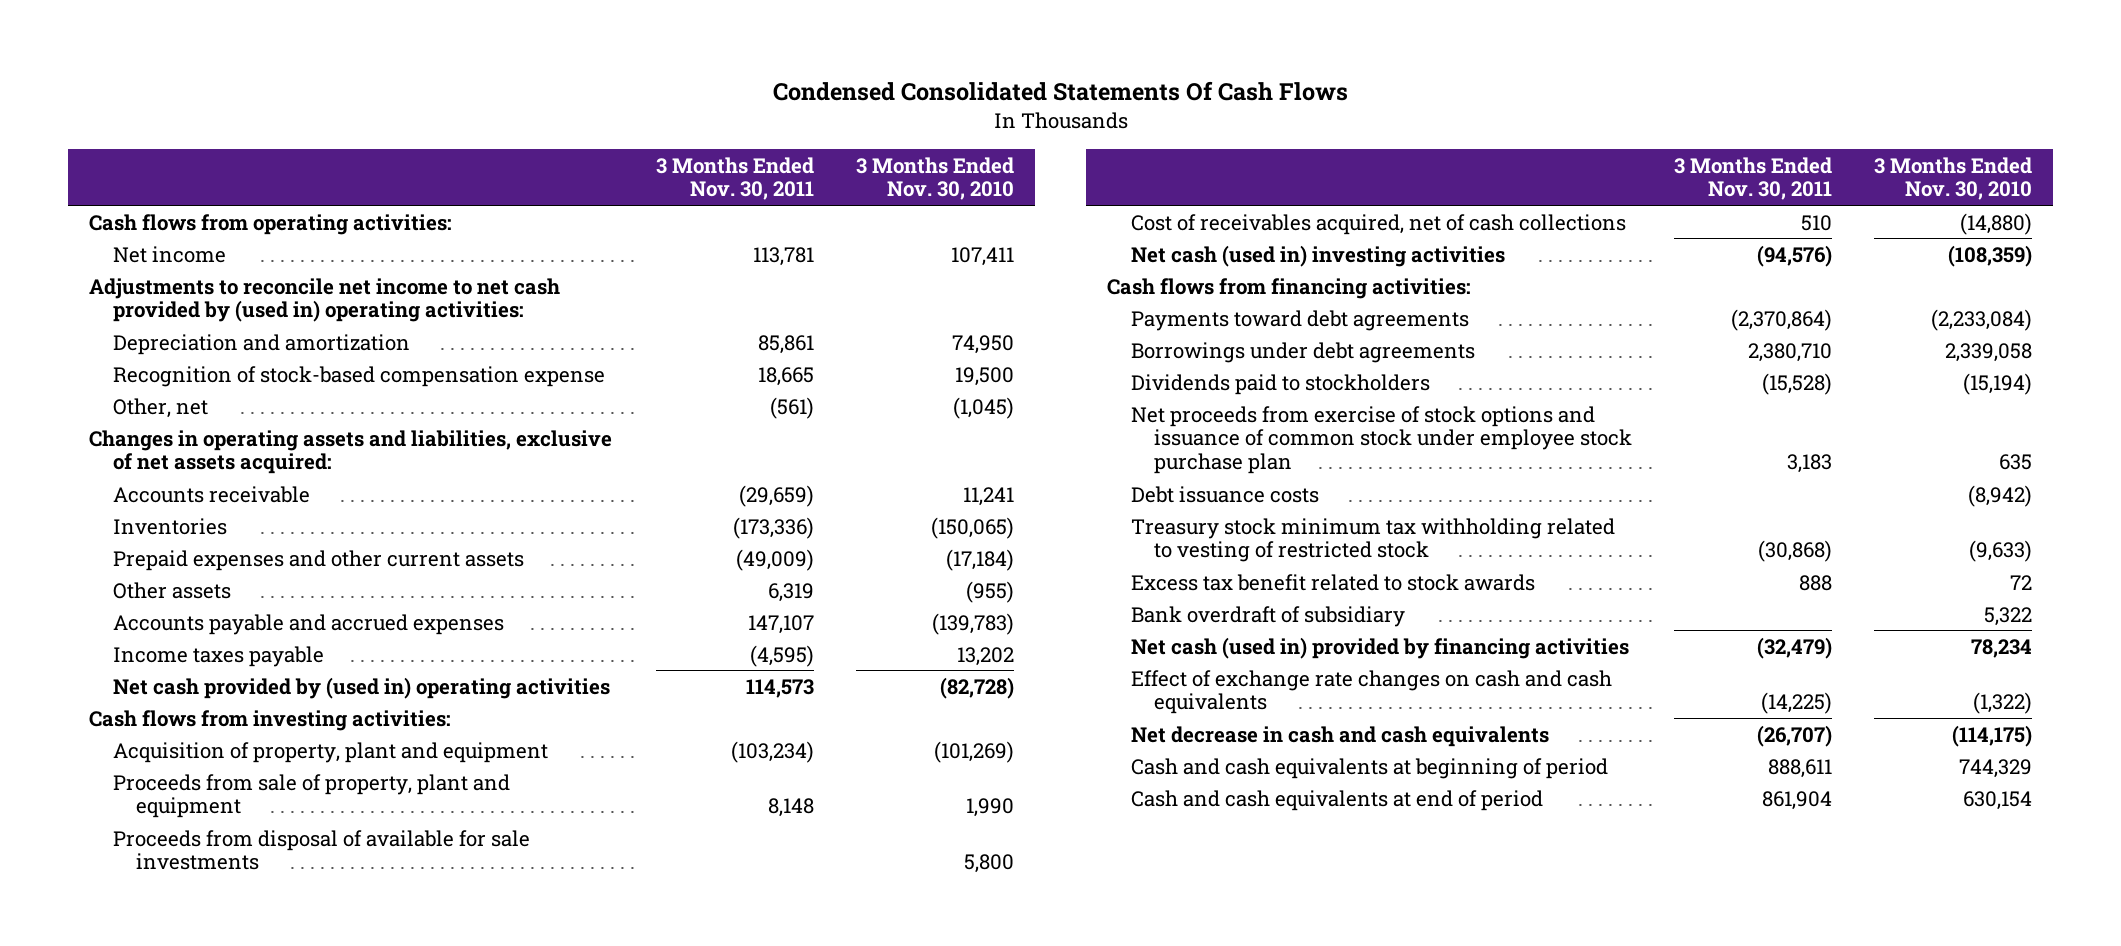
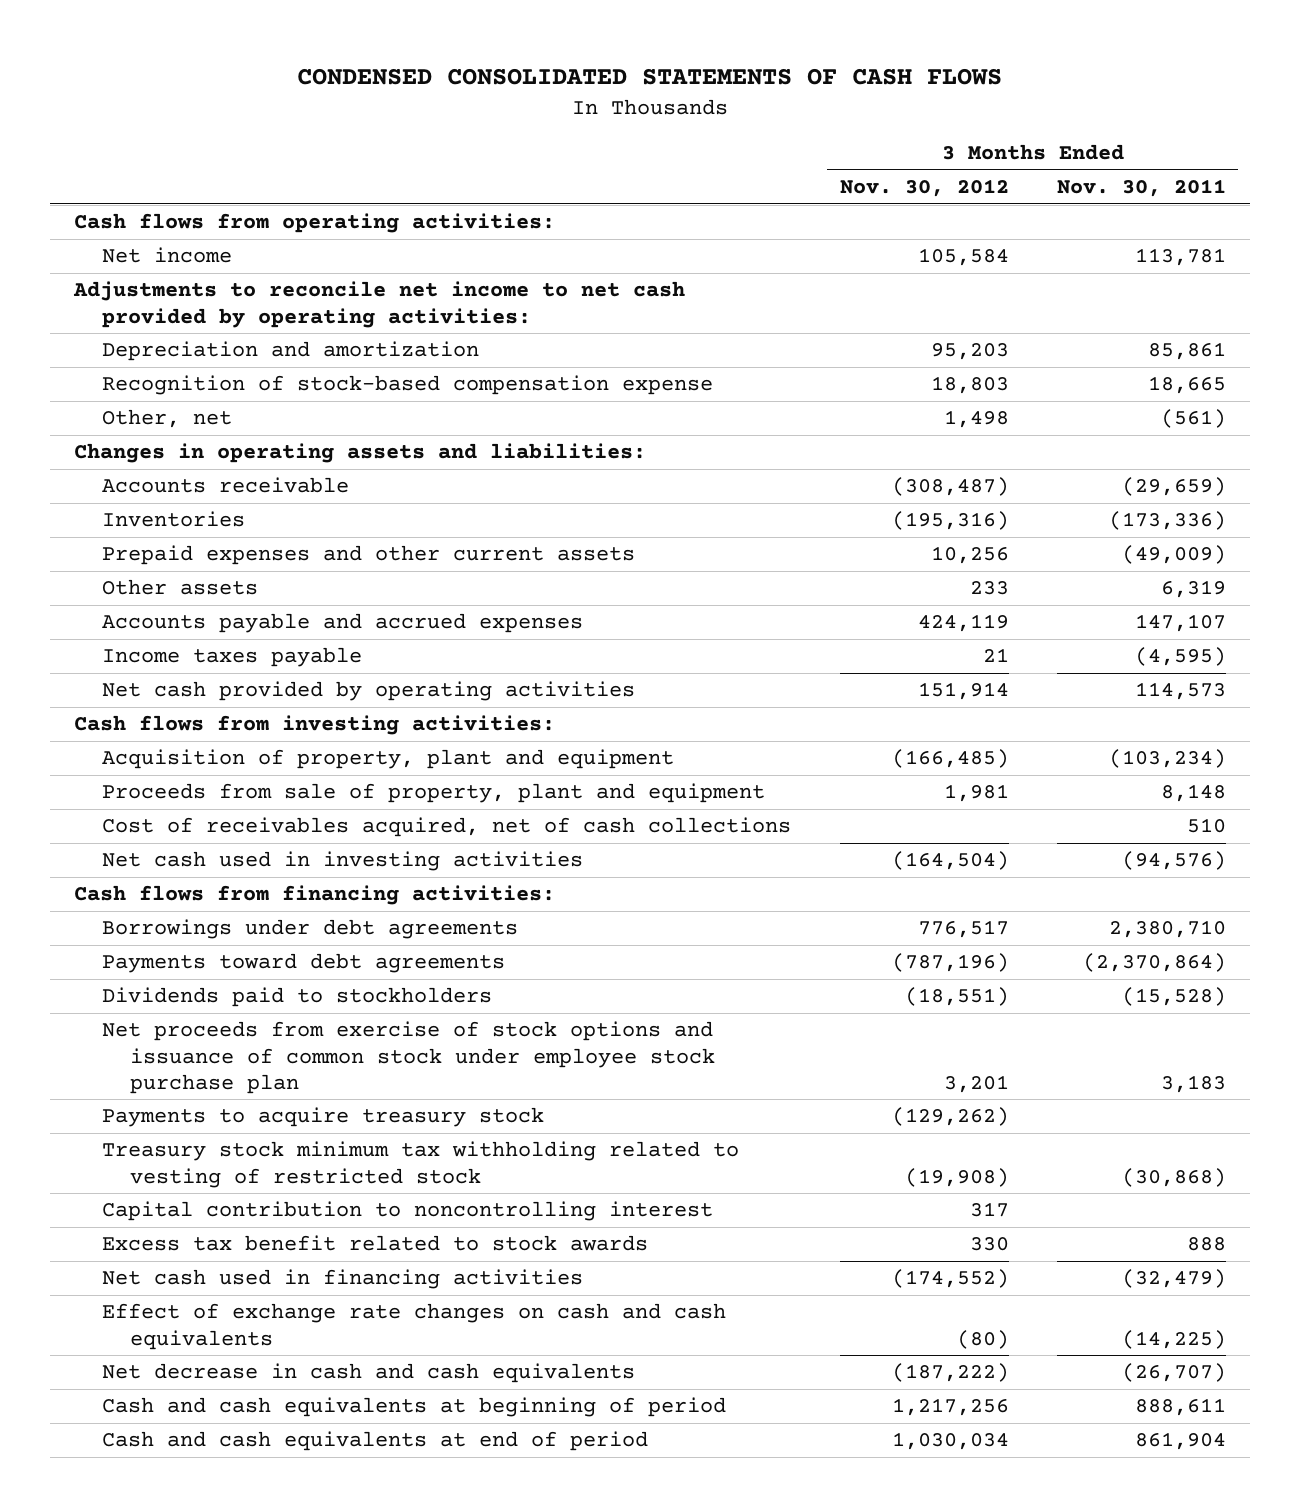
[772,81,1348,102] Condensed Consolidated Statements Of Cash Flows -> [296,67,1002,85] CONDENSED CONSOLIDATED STATEMENTS OF CASH FLOWS
[855,156,1014,201] 3 Months Ended Nov. 30, 2010 -> none
none -> [839,179,1009,198] Nov. 30, 2012
[89,277,561,323] Adjustments to reconcile net income to net cash provided by (used in) operating activities: -> [72,281,685,328] Adjustments to reconcile net income to net cash provided by operating activities:
[89,429,613,475] Changes in operating assets and liabilities, exclusive of net assets acquired: -> [73,443,646,464] Changes in operating assets and liabilities:
[112,676,610,699] Net cash provided by (used in) operating activities -> [102,681,636,702] Net cash provided by operating activities
[112,829,530,871] Proceeds from disposal of available for sale investments -> none
[1130,244,1505,267] Net cash (used in) investing activities -> [102,851,584,872] Net cash used in investing activities
[1130,309,1469,331] Payments toward debt agreements -> [102,953,506,974] Payments toward debt agreements
[1130,485,1319,503] Debt issuance costs -> none
none -> [102,1107,545,1128] Payments to acquire treasury stock
none -> [102,1201,714,1222] Capital contribution to noncontrolling interest
[1130,605,1405,627] Bank overdraft of subsidiary -> none
[1130,636,1629,659] Net cash (used in) provided by financing activities -> [102,1269,584,1290] Net cash used in financing activities

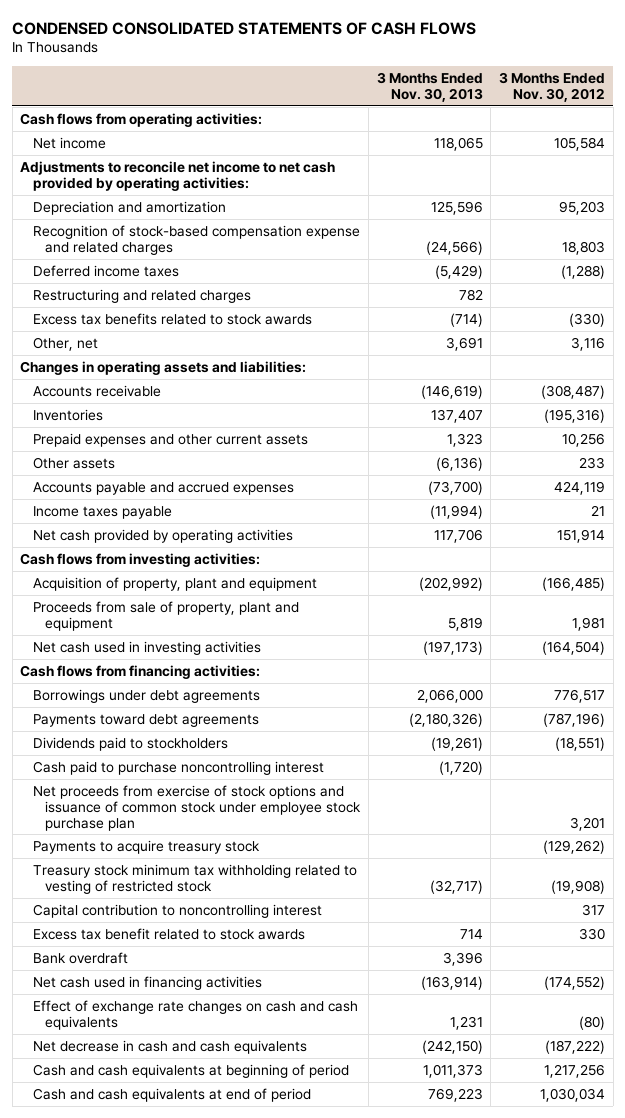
[1057,179,1227,198] Nov. 30, 2011 -> none
none -> [376,71,483,102] 3 Months Ended Nov. 30, 2013
[102,375,714,396] Recognition of stock-based compensation expense -> [32,224,360,255] Recognition of stock-based compensation expense and related charges
none -> [32,264,179,277] Deferred income taxes
none -> [32,288,251,303] Restructuring and related charges
none -> [32,312,312,325] Excess tax benefits related to stock awards
[943,410,1009,429] 1,498 -> [570,336,605,351] 3,116
[102,817,792,838] Cost of receivables acquired, net of cash collections -> none
none -> [32,760,324,775] Cash paid to purchase noncontrolling interest
none -> [32,951,128,964] Bank overdraft

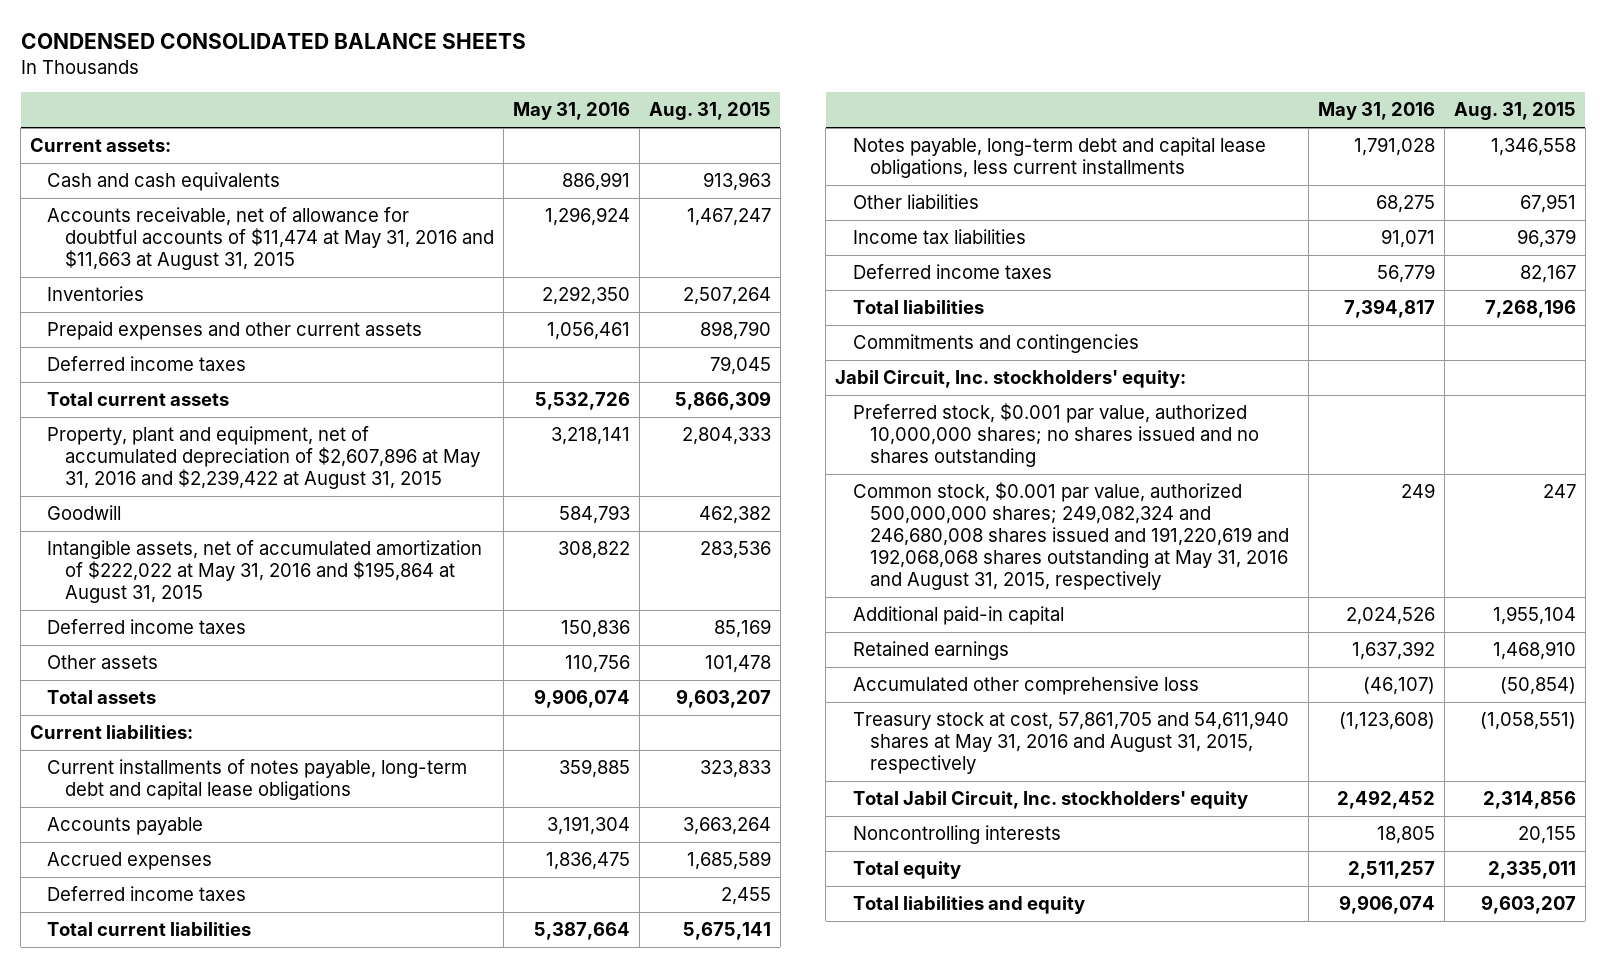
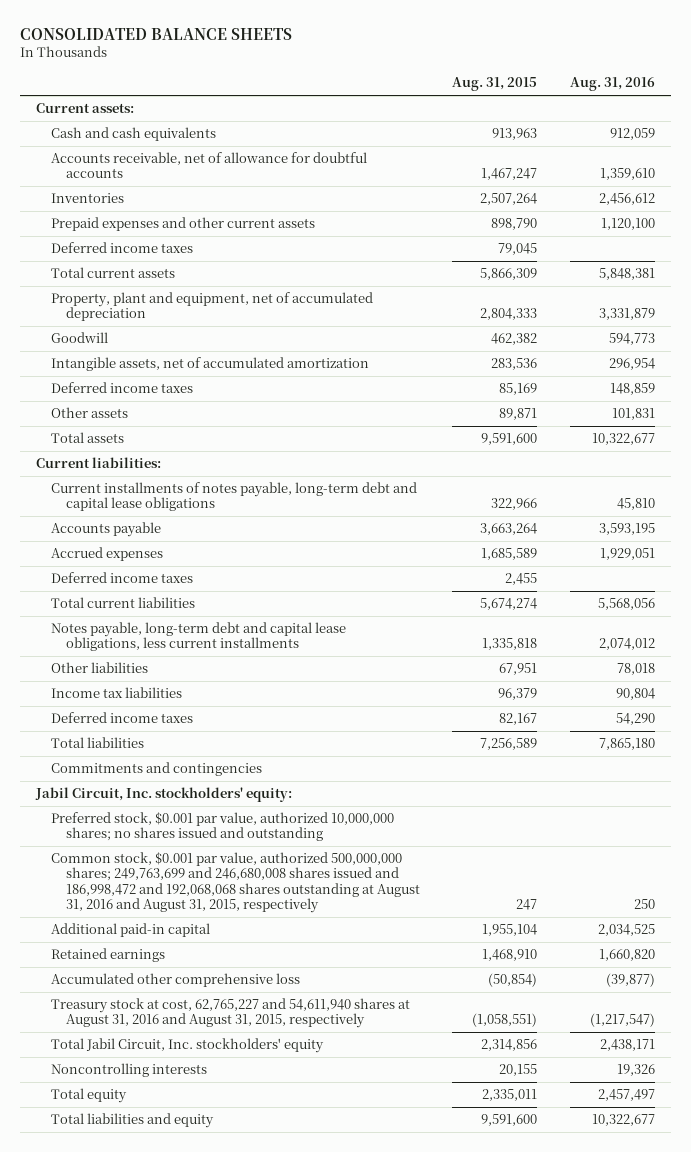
[20,33,526,50] CONDENSED CONSOLIDATED BALANCE SHEETS -> [19,27,292,40] CONSOLIDATED BALANCE SHEETS
[512,102,630,121] May 31, 2016 -> none
none -> [569,77,655,92] Aug. 31, 2016
[47,207,494,271] Accounts receivable, net of allowance for doubtful accounts of $11,474 at May 31, 2016 and $11,663 at August 31, 2015 -> [50,152,367,179] Accounts receivable, net of allowance for doubtful accounts
[47,426,480,490] Property, plant and equipment, net of accumulated depreciation of $2,607,896 at May 31, 2016 and $2,239,422 at August 31, 2015 -> [50,292,373,322] Property, plant and equipment, net of accumulated depreciation
[47,540,483,604] Intangible assets, net of accumulated amortization of $222,022 at May 31, 2016 and $195,864 at August 31, 2015 -> [50,357,369,372] Intangible assets, net of accumulated amortization
[704,655,771,674] 101,478 -> [499,408,538,421] 89,871
[675,689,771,709] 9,603,207 -> [481,433,538,446] 9,591,600
[699,760,771,779] 323,833 -> [491,498,538,511] 322,966
[682,922,771,941] 5,675,141 -> [480,598,538,611] 5,674,274
[1490,138,1576,157] 1,346,558 -> [482,638,538,651] 1,335,818
[1484,299,1576,319] 7,268,196 -> [480,738,538,751] 7,256,589
[852,403,1259,468] Preferred stock, $0.001 par value, authorized 10,000,000 shares; no shares issued and no shares outstanding -> [50,812,394,842] Preferred stock, $0.001 par value, authorized 10,000,000 shares; no shares issued and outstanding
[852,482,1289,591] Common stock, $0.001 par value, authorized 500,000,000 shares; 249,082,324 and 246,680,008 shares issued and 191,220,619 and 192,068,068 shares outstanding at May 31, 2016 and August 31, 2015, respectively -> [50,852,420,913] Common stock, $0.001 par value, authorized 500,000,000 shares; 249,763,699 and 246,680,008 shares issued and 186,998,472 and 192,068,068 shares outstanding at August 31, 2016 and August 31, 2015, respectively
[852,711,1289,775] Treasury stock at cost, 57,861,705 and 54,611,940 shares at May 31, 2016 and August 31, 2015, respectively -> [50,998,410,1029] Treasury stock at cost, 62,765,227 and 54,611,940 shares at August 31, 2016 and August 31, 2015, respectively
[1480,895,1576,915] 9,603,207 -> [481,1114,538,1127] 9,591,600

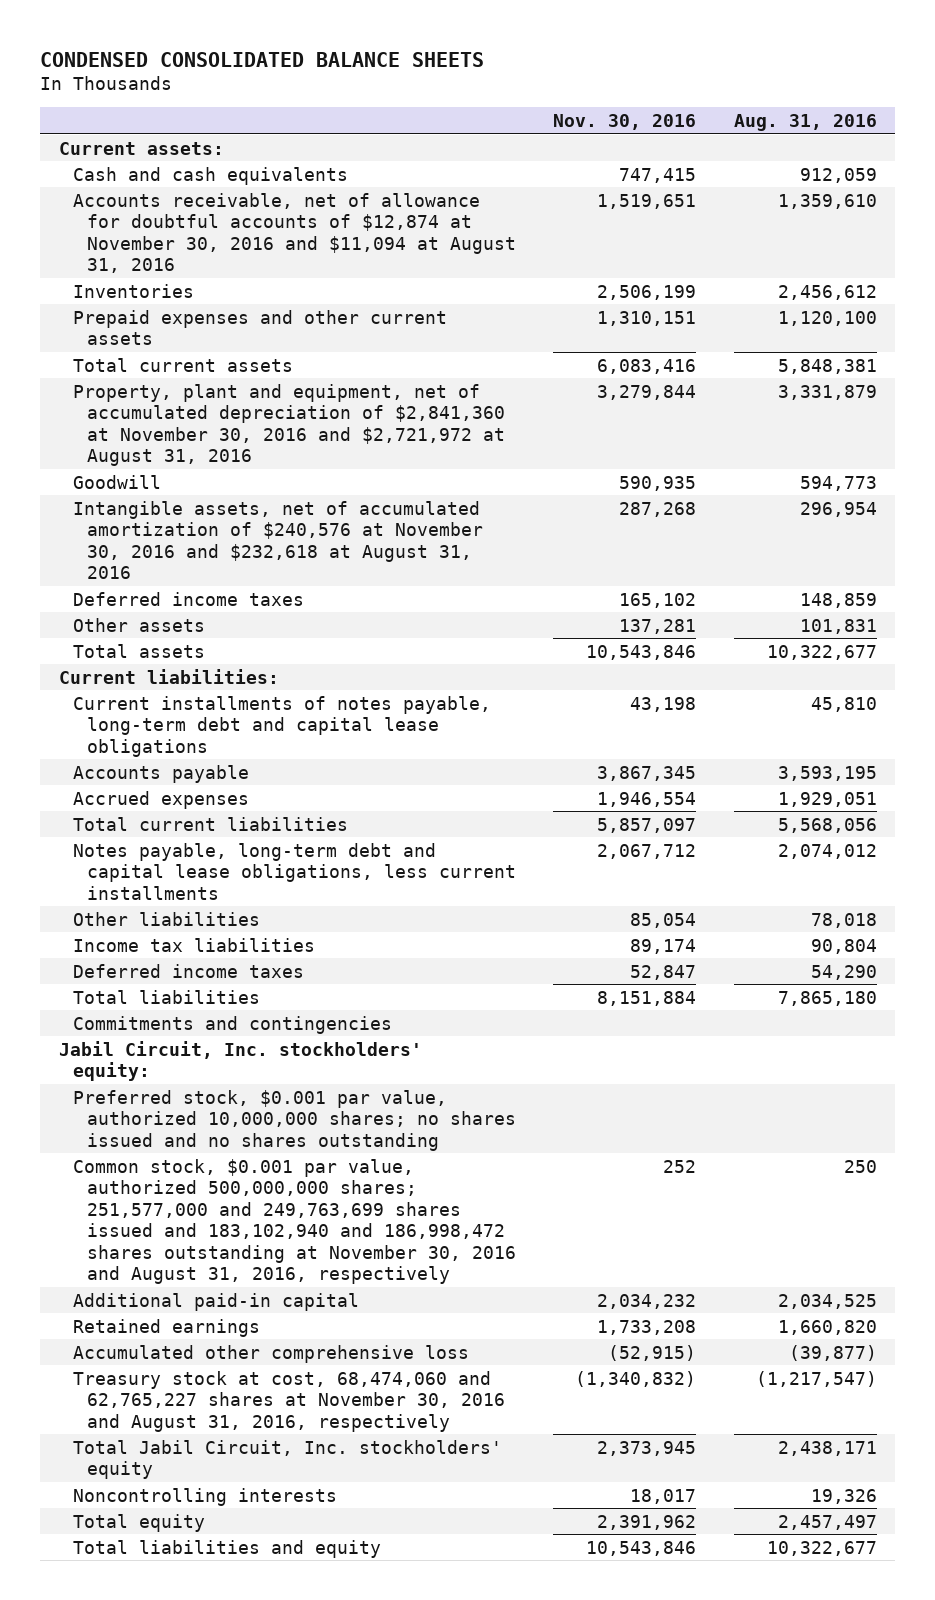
[19,27,292,40] CONSOLIDATED BALANCE SHEETS -> [39,51,484,67] CONDENSED CONSOLIDATED BALANCE SHEETS
[452,77,538,92] Aug. 31, 2015 -> none
none -> [553,113,697,130] Nov. 30, 2016
[50,152,367,179] Accounts receivable, net of allowance for doubtful accounts -> [72,192,516,274] Accounts receivable, net of allowance for doubtful accounts of $12,874 at November 30, 2016 and $11,094 at August 31, 2016
[50,242,193,254] Deferred income taxes -> none
[50,292,373,322] Property, plant and equipment, net of accumulated depreciation -> [72,383,505,467] Property, plant and equipment, net of accumulated depreciation of $2,841,360 at November 30, 2016 and $2,721,972 at August 31, 2016
[50,357,369,372] Intangible assets, net of accumulated amortization -> [72,500,483,580] Intangible assets, net of accumulated amortization of $240,576 at November 30, 2016 and $232,618 at August 31, 2016
[50,572,193,584] Deferred income taxes -> none
[50,812,394,842] Preferred stock, $0.001 par value, authorized 10,000,000 shares; no shares issued and outstanding -> [72,1089,516,1151] Preferred stock, $0.001 par value, authorized 10,000,000 shares; no shares issued and no shares outstanding
[50,852,420,913] Common stock, $0.001 par value, authorized 500,000,000 shares; 249,763,699 and 246,680,008 shares issued and 186,998,472 and 192,068,068 shares outstanding at August 31, 2016 and August 31, 2015, respectively -> [72,1158,516,1285] Common stock, $0.001 par value, authorized 500,000,000 shares; 251,577,000 and 249,763,699 shares issued and 183,102,940 and 186,998,472 shares outstanding at November 30, 2016 and August 31, 2016, respectively
[50,998,410,1029] Treasury stock at cost, 62,765,227 and 54,611,940 shares at August 31, 2016 and August 31, 2015, respectively -> [72,1370,505,1432] Treasury stock at cost, 68,474,060 and 62,765,227 shares at November 30, 2016 and August 31, 2016, respectively

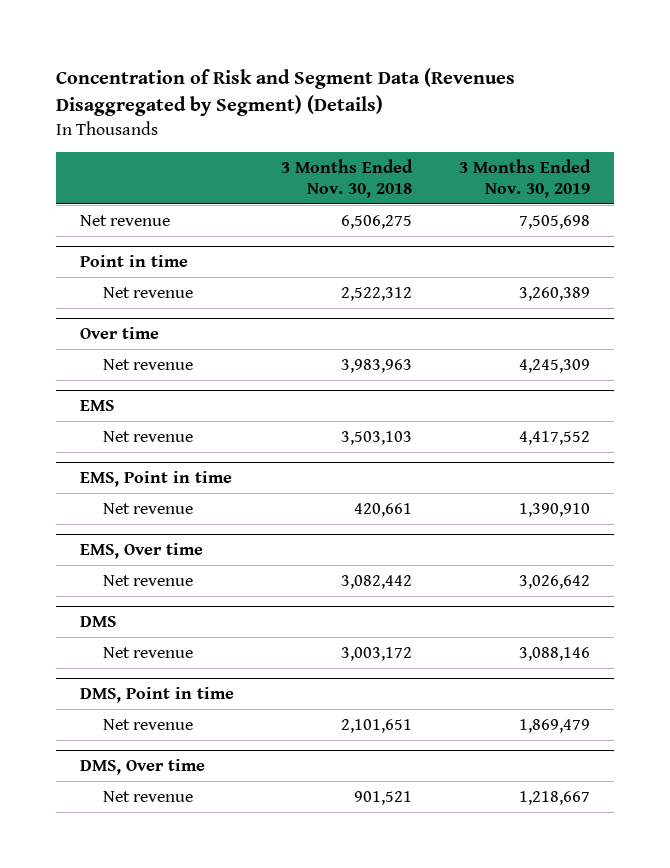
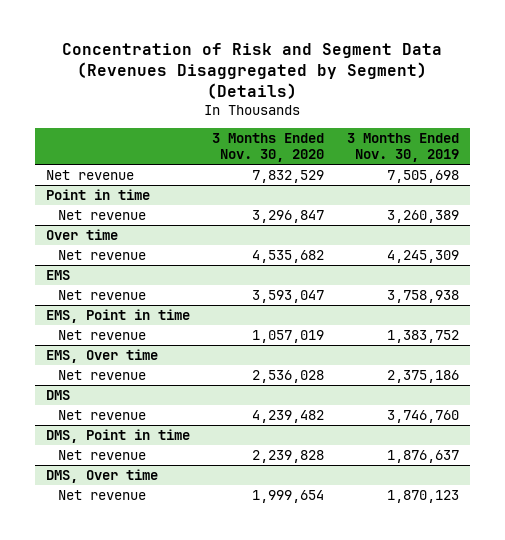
[281,159,414,198] 3 Months Ended Nov. 30, 2018 -> none
none -> [212,132,325,162] 3 Months Ended Nov. 30, 2020
[519,430,591,445] 4,417,552 -> [386,290,459,304] 3,758,938
[519,502,591,517] 1,390,910 -> [386,330,459,344] 1,383,752
[519,574,591,589] 3,026,642 -> [386,370,459,384] 2,375,186
[519,646,591,661] 3,088,146 -> [386,410,459,424] 3,746,760
[519,718,591,733] 1,869,479 -> [386,450,459,464] 1,876,637
[519,790,591,805] 1,218,667 -> [386,490,459,504] 1,870,123

